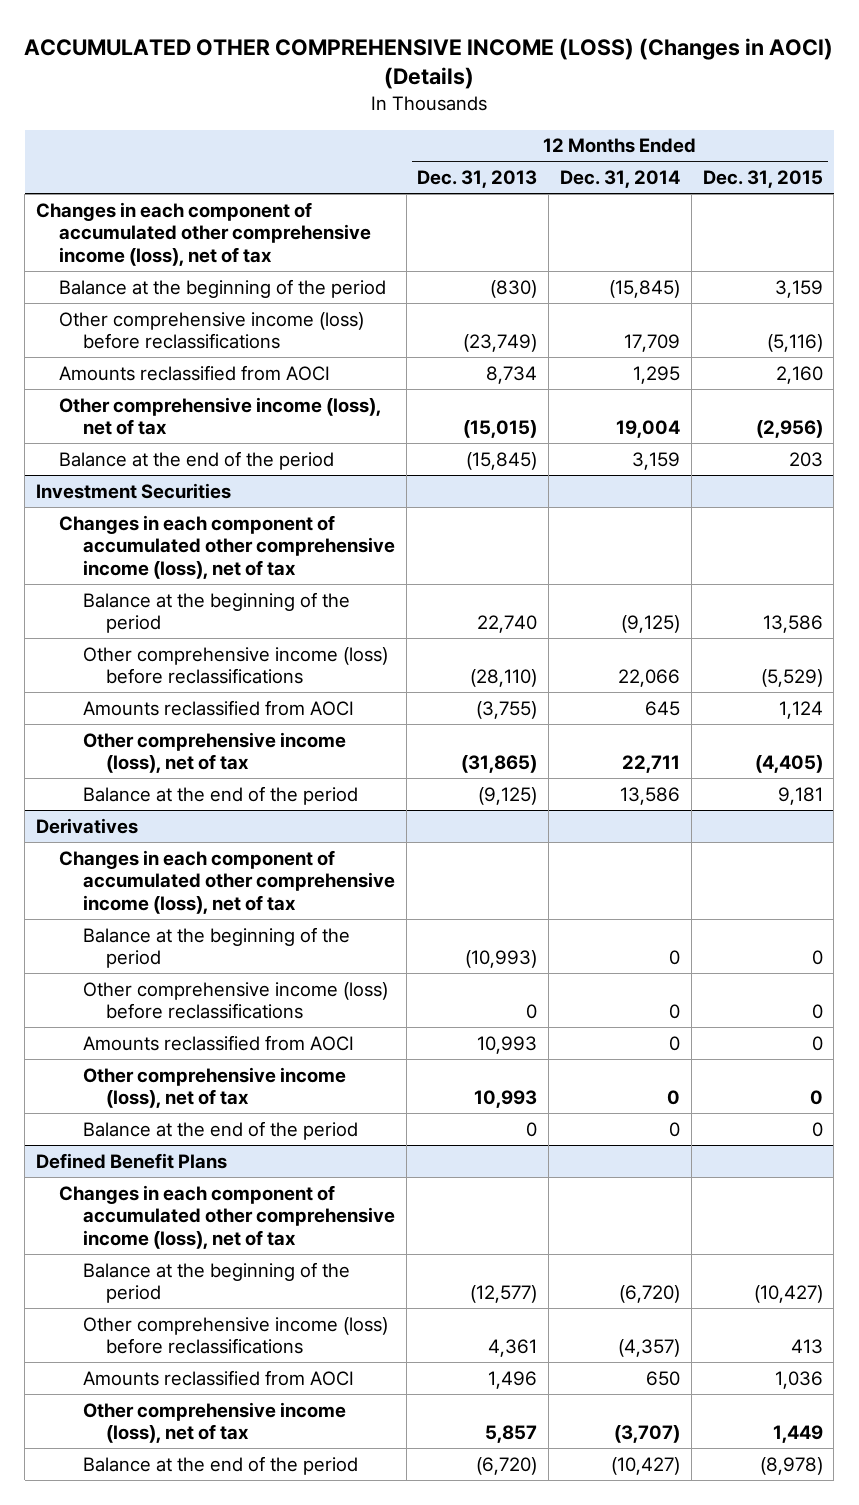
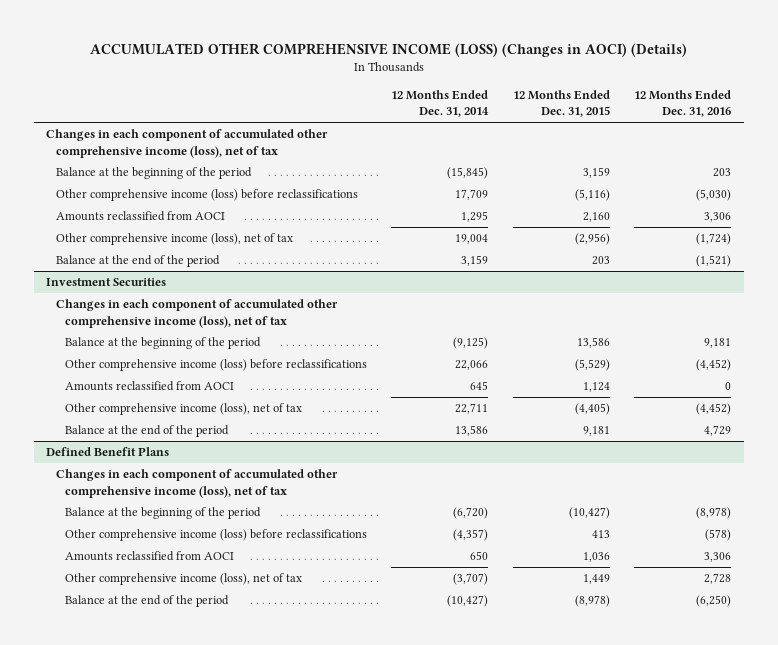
[417,170,538,189] Dec. 31, 2013 -> none
none -> [634,89,732,118] 12 Months Ended Dec. 31, 2016
[36,817,139,834] Derivatives -> none
[59,849,395,914] Changes in each component of accumulated other comprehensive income (loss), net of tax -> none
[82,926,350,969] Balance at the beginning of the period -> none
[82,981,388,1020] Other comprehensive income (loss) before reclassifications -> none
[82,1034,354,1051] Amounts reclassified from AOCI -> none
[82,1066,346,1109] Other comprehensive income (loss), net of tax -> none
[82,1120,358,1140] Balance at the end of the period -> none

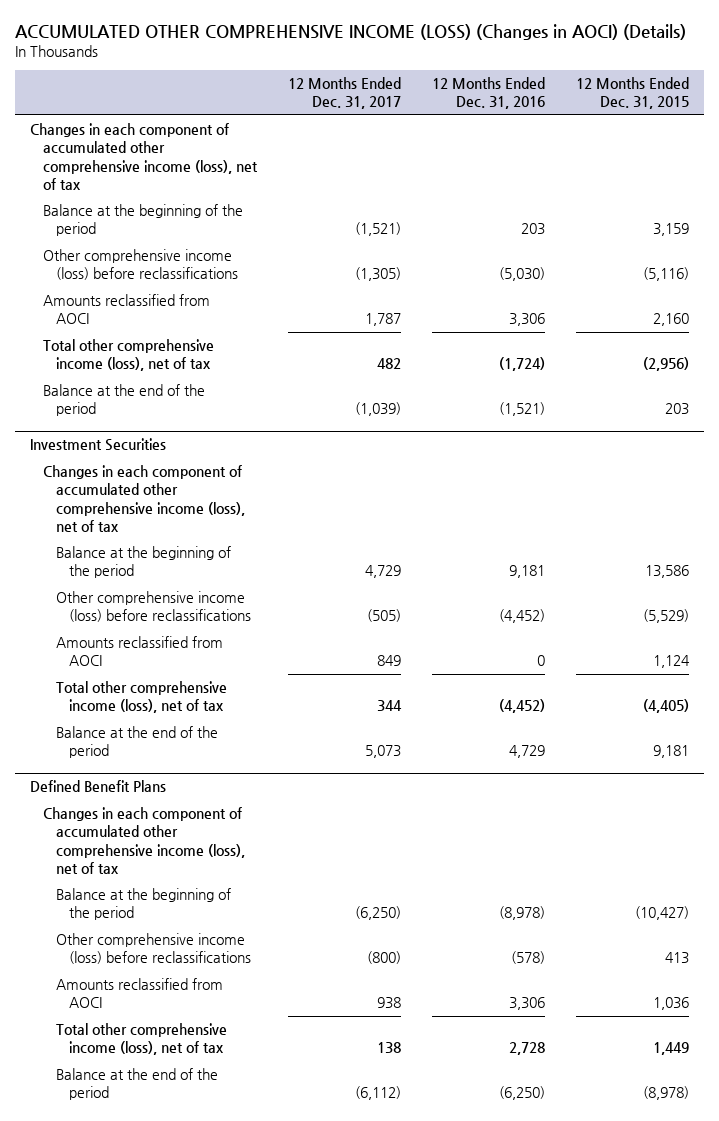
[391,89,490,118] 12 Months Ended Dec. 31, 2014 -> none
none -> [287,77,401,110] 12 Months Ended Dec. 31, 2017
[55,233,293,246] Other comprehensive income (loss), net of tax -> [43,339,215,372] Total other comprehensive income (loss), net of tax
[64,403,302,416] Other comprehensive income (loss), net of tax -> [55,681,227,714] Total other comprehensive income (loss), net of tax
[64,573,302,586] Other comprehensive income (loss), net of tax -> [55,1023,227,1056] Total other comprehensive income (loss), net of tax

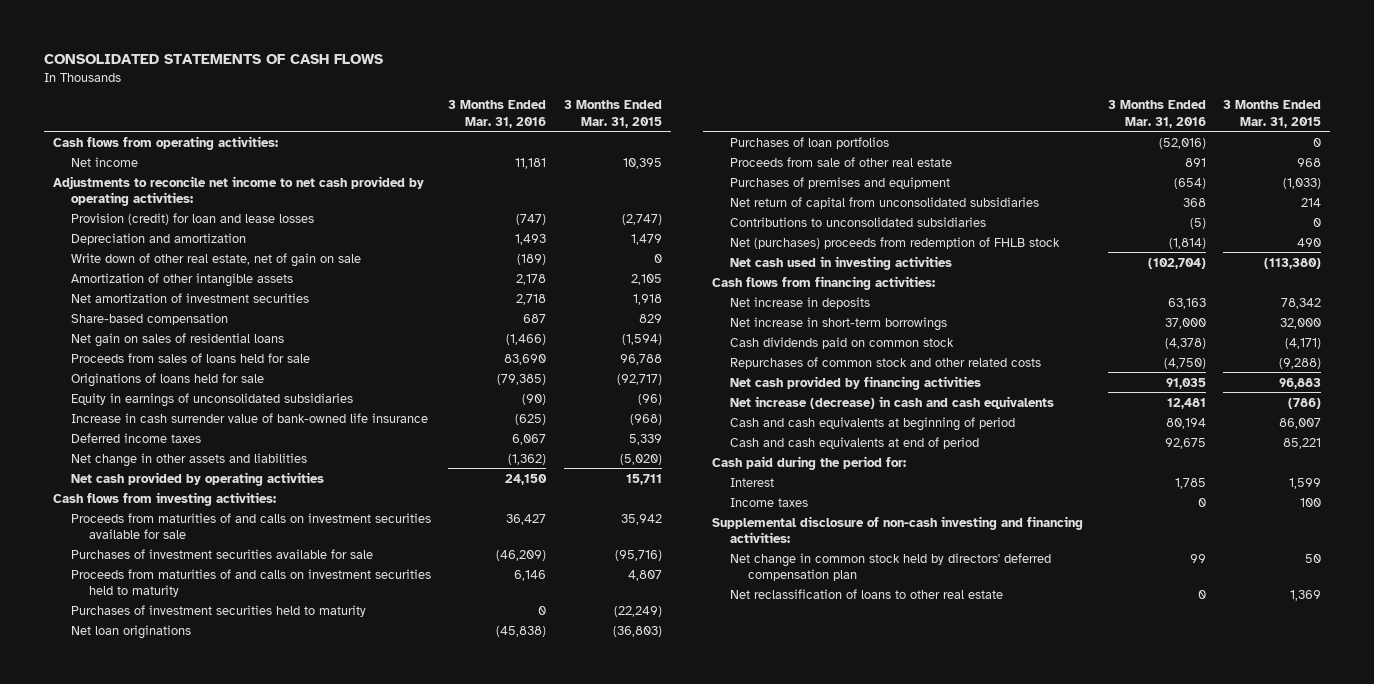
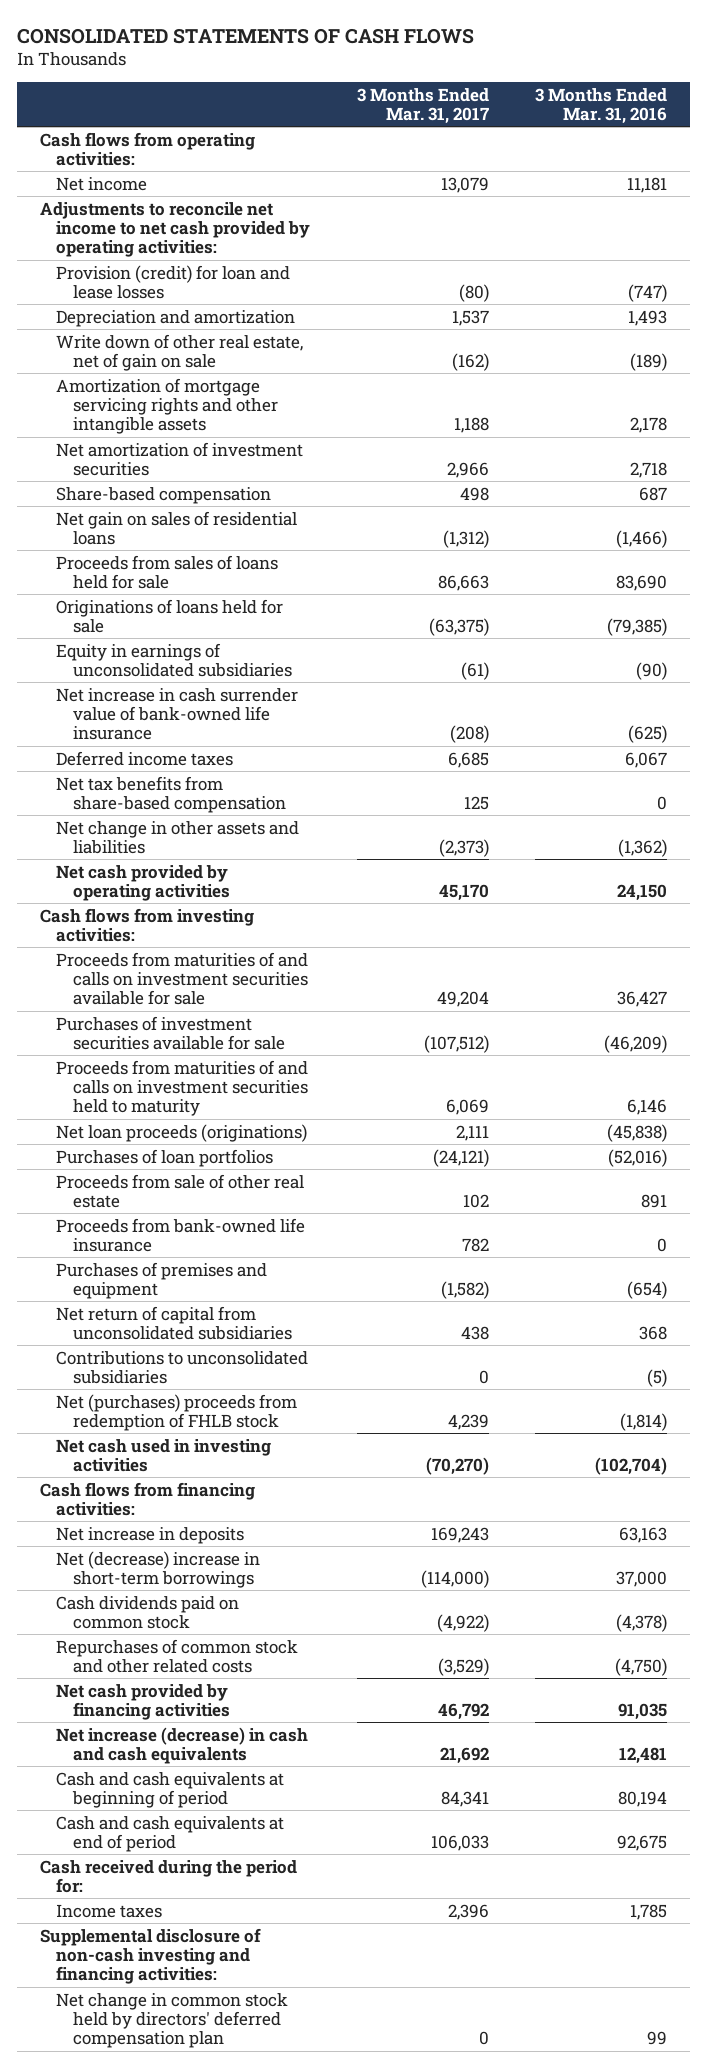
[563,100,662,128] 3 Months Ended Mar. 31, 2015 -> none
none -> [356,87,489,124] 3 Months Ended Mar. 31, 2017
[70,272,293,287] Amortization of other intangible assets -> [56,377,279,435] Amortization of mortgage servicing rights and other intangible assets
[70,412,428,423] Increase in cash surrender value of bank-owned life insurance -> [56,687,299,741] Net increase in cash surrender value of bank-owned life insurance
none -> [56,775,287,813] Net tax benefits from share-based compensation
[70,604,366,617] Purchases of investment securities held to maturity -> none
[70,624,191,639] Net loan originations -> [56,1123,308,1142] Net loan proceeds (originations)
none -> [56,1217,306,1252] Proceeds from bank-owned life insurance
[730,316,948,331] Net increase in short-term borrowings -> [56,1550,261,1588] Net (decrease) increase in short-term borrowings
[730,497,809,507] Income taxes -> none
[712,455,907,470] Cash paid during the period for: -> [39,1859,297,1893] Cash received during the period for:
[730,477,775,487] Interest -> [56,1903,163,1918] Income taxes
[730,588,1004,599] Net reclassification of loans to other real estate -> none

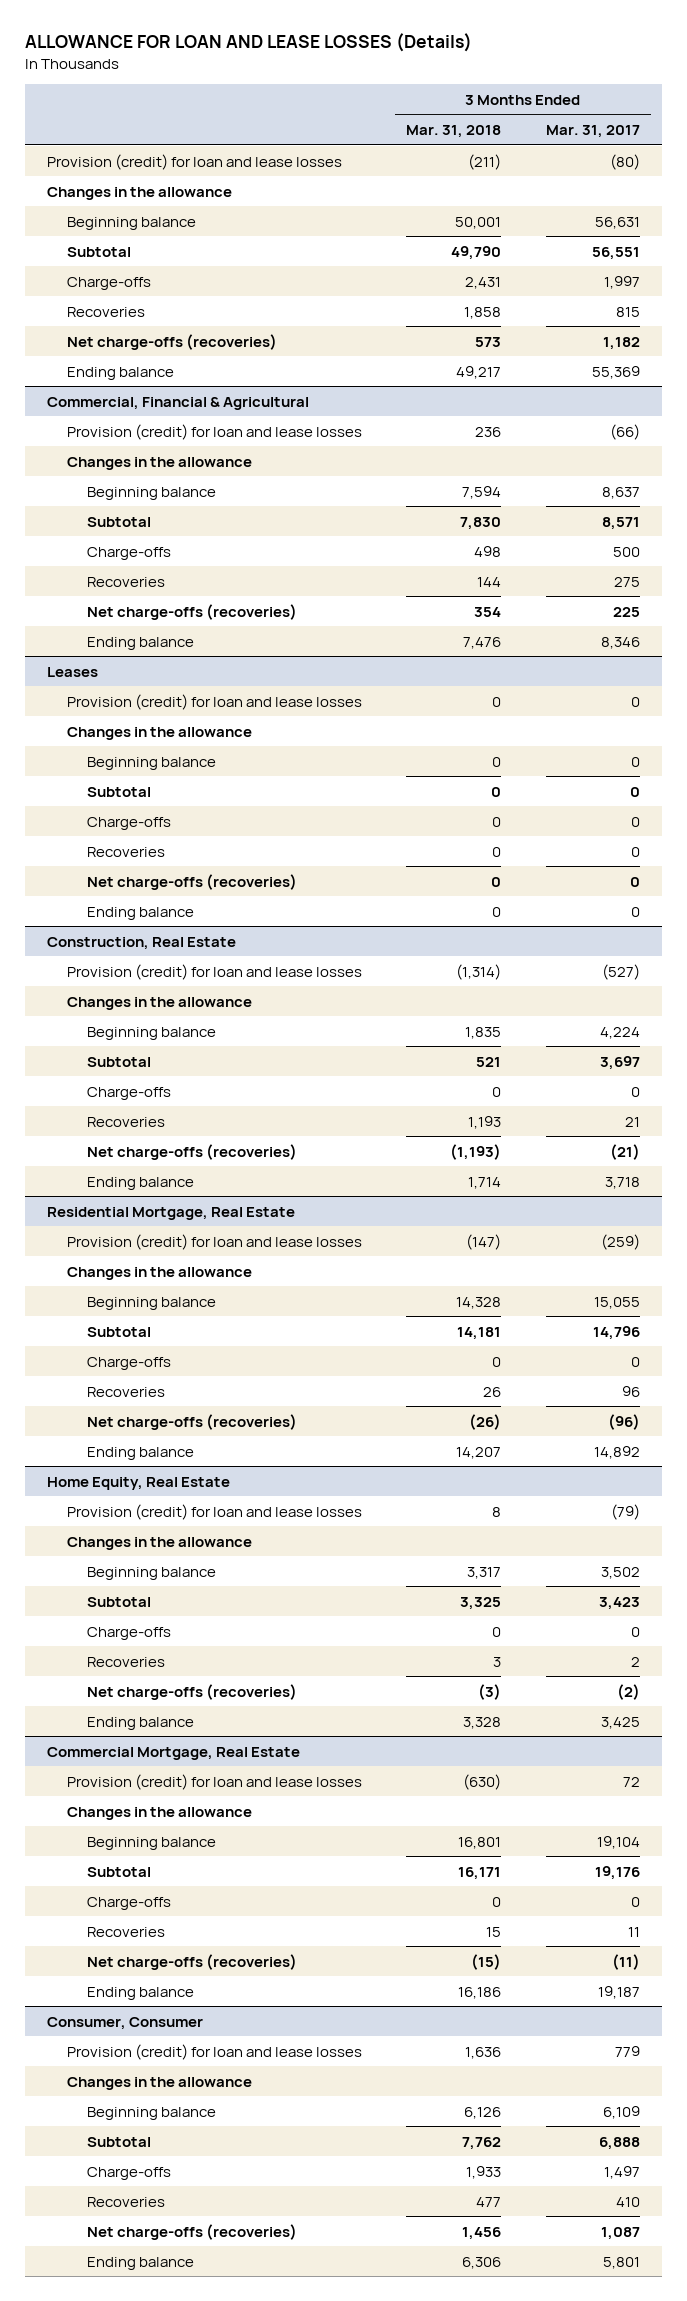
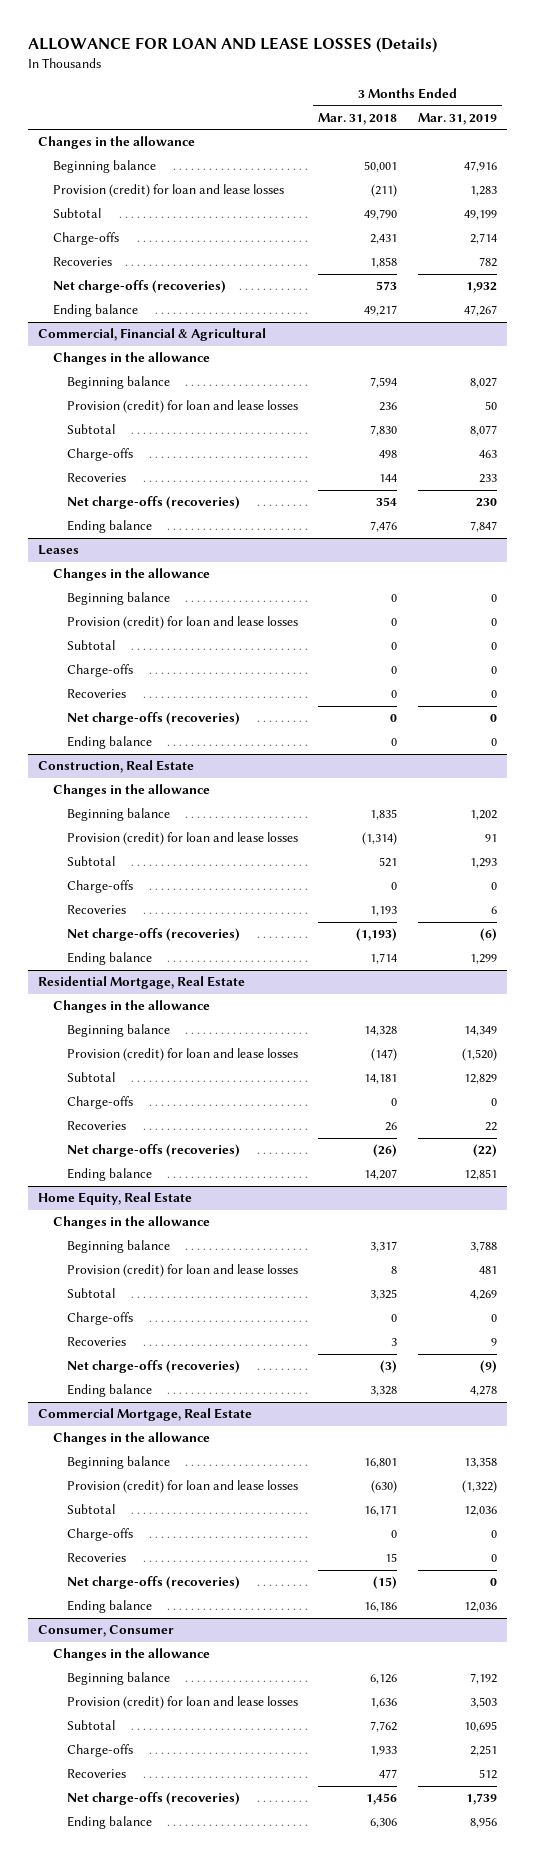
[545,125,640,139] Mar. 31, 2017 -> none
none -> [418,112,498,125] Mar. 31, 2019
[47,153,343,170] Provision (credit) for loan and lease losses -> [52,184,284,198] Provision (credit) for loan and lease losses
[66,423,362,440] Provision (credit) for loan and lease losses -> [66,400,298,414] Provision (credit) for loan and lease losses
[66,693,362,710] Provision (credit) for loan and lease losses -> [66,616,298,630] Provision (credit) for loan and lease losses
[66,963,362,980] Provision (credit) for loan and lease losses -> [66,832,298,846] Provision (credit) for loan and lease losses
[66,1233,362,1250] Provision (credit) for loan and lease losses -> [66,1048,298,1062] Provision (credit) for loan and lease losses
[66,1503,362,1520] Provision (credit) for loan and lease losses -> [66,1264,298,1278] Provision (credit) for loan and lease losses
[66,1773,362,1790] Provision (credit) for loan and lease losses -> [66,1480,298,1494] Provision (credit) for loan and lease losses
[66,2043,362,2060] Provision (credit) for loan and lease losses -> [66,1696,298,1710] Provision (credit) for loan and lease losses

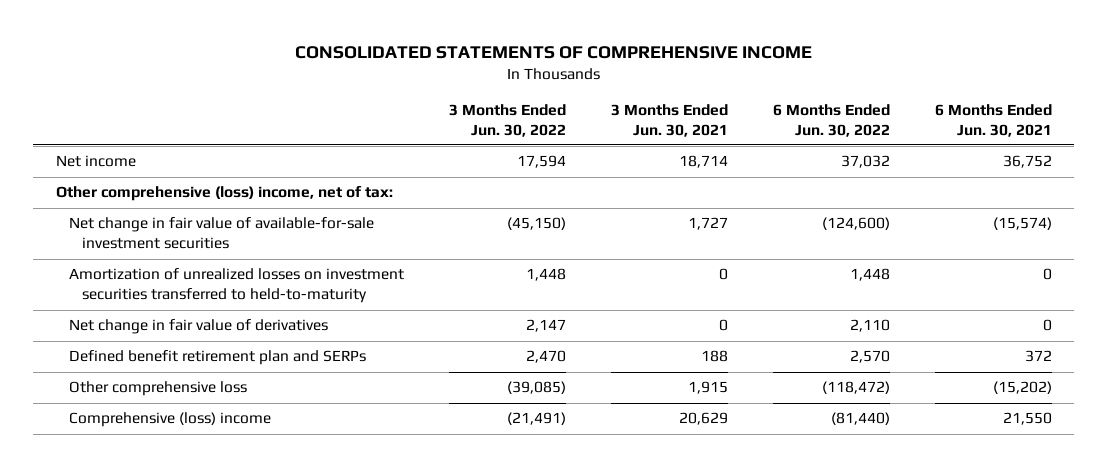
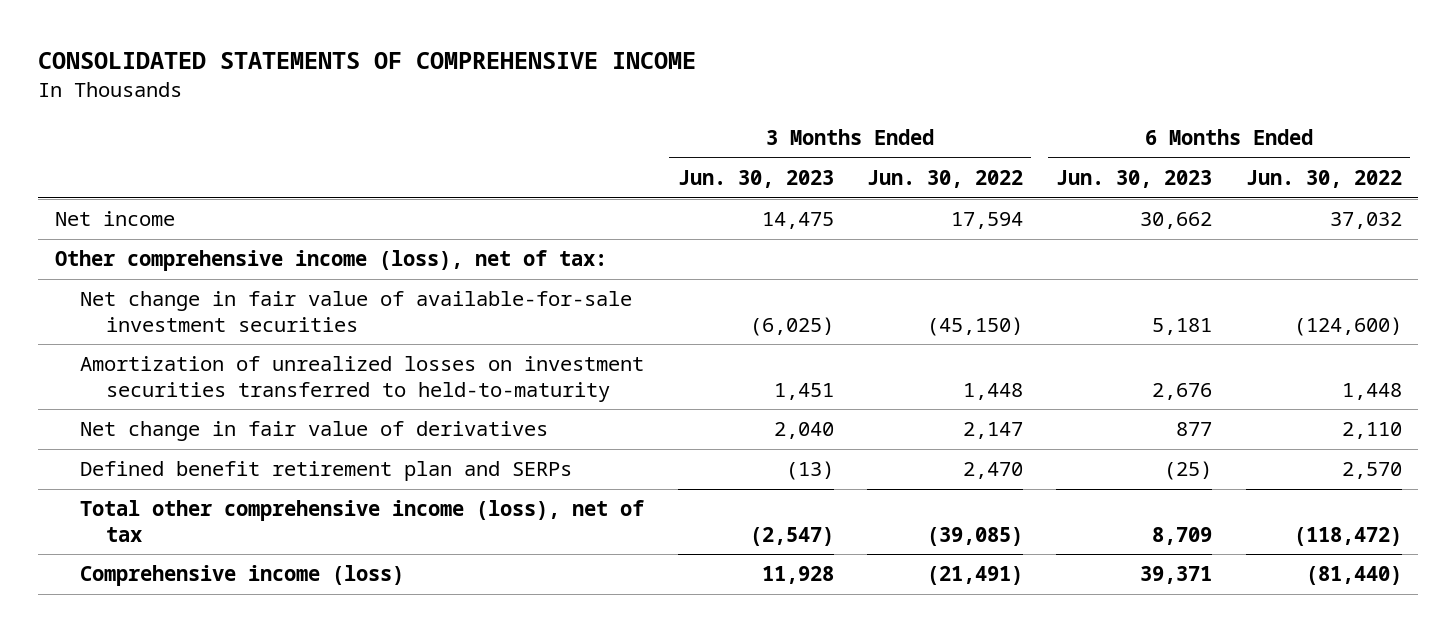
[610,103,728,137] 3 Months Ended Jun. 30, 2021 -> none
[934,103,1052,137] 6 Months Ended Jun. 30, 2021 -> none
none -> [677,169,834,188] Jun. 30, 2023
none -> [1056,169,1213,188] Jun. 30, 2023
[55,186,393,202] Other comprehensive (loss) income, net of tax: -> [54,250,607,272] Other comprehensive income (loss), net of tax:
[69,381,248,397] Other comprehensive loss -> [80,500,645,542] Total other comprehensive income (loss), net of tax
[69,412,272,428] Comprehensive (loss) income -> [80,565,405,587] Comprehensive income (loss)

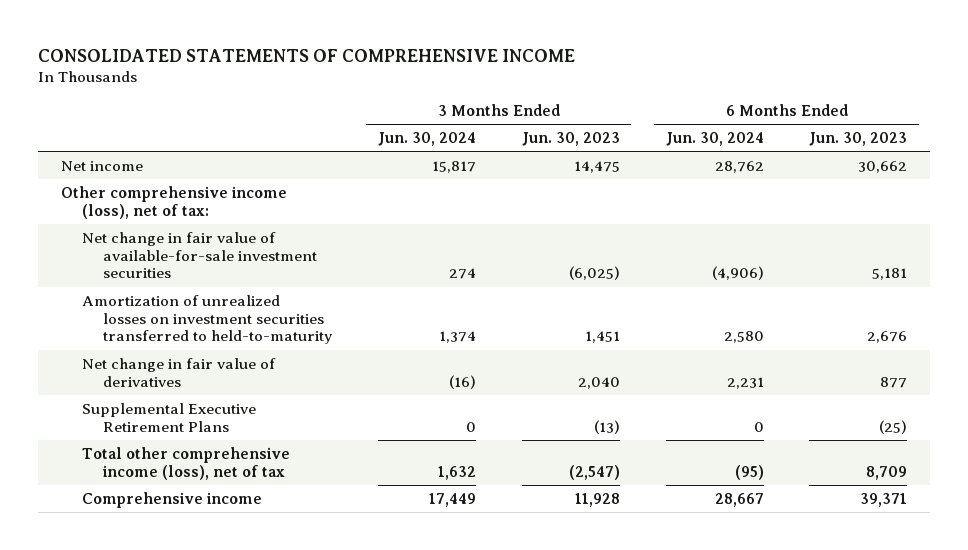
[867,169,1024,188] Jun. 30, 2022 -> none
[1245,169,1402,188] Jun. 30, 2022 -> none
none -> [377,132,476,147] Jun. 30, 2024
none -> [665,132,764,147] Jun. 30, 2024
[80,461,573,482] Defined benefit retirement plan and SERPs -> [81,402,256,432] Supplemental Executive Retirement Plans
[80,565,405,587] Comprehensive income (loss) -> [81,491,262,508] Comprehensive income

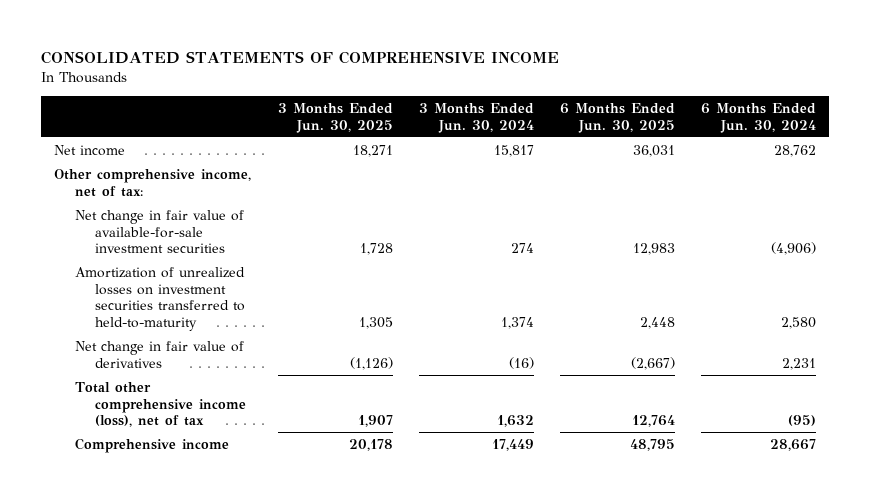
[521,132,620,147] Jun. 30, 2023 -> none
[809,132,908,147] Jun. 30, 2023 -> none
none -> [277,103,393,133] 3 Months Ended Jun. 30, 2025
none -> [559,103,675,133] 6 Months Ended Jun. 30, 2025
[60,185,287,219] Other comprehensive income (loss), net of tax: -> [54,168,252,197] Other comprehensive income, net of tax:
[81,402,256,432] Supplemental Executive Retirement Plans -> none

